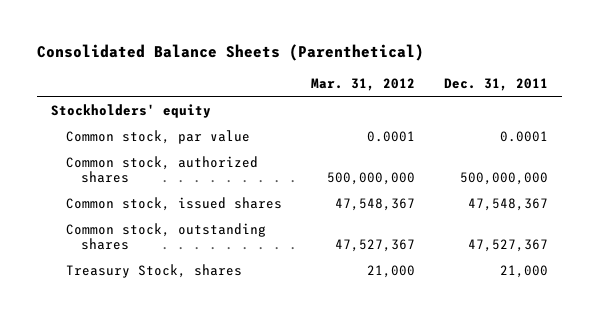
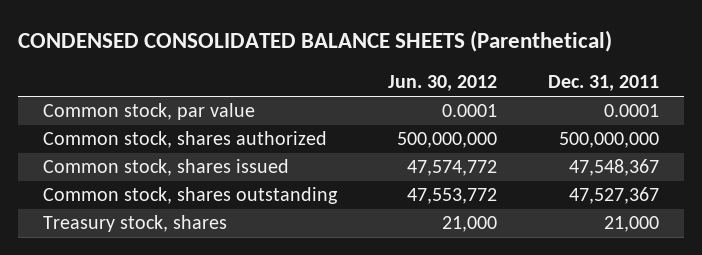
[36,44,424,62] Consolidated Balance Sheets (Parenthetical) -> [17,30,612,53] CONDENSED CONSOLIDATED BALANCE SHEETS (Parenthetical)
[310,78,415,92] Mar. 31, 2012 -> none
none -> [387,75,497,92] Jun. 30, 2012
[51,103,212,118] Stockholders' equity -> none
[66,155,259,184] Common stock, authorized shares -> [43,131,328,149] Common stock, shares authorized
[66,196,283,211] Common stock, issued shares -> [43,159,290,177] Common stock, shares issued
[66,222,267,251] Common stock, outstanding shares -> [43,187,339,205] Common stock, shares outstanding
[66,263,243,278] Treasury Stock, shares -> [43,215,228,233] Treasury stock, shares

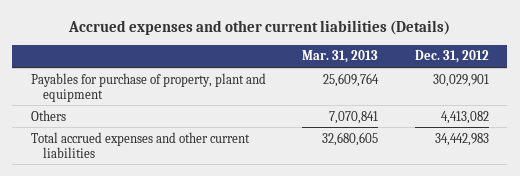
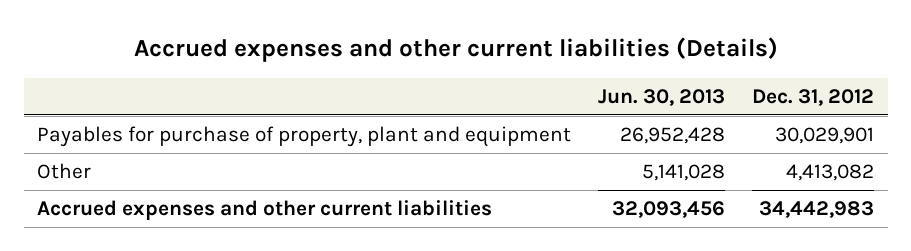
[302,50,379,64] Mar. 31, 2013 -> none
none -> [598,88,726,106] Jun. 30, 2013
[30,109,66,121] Others -> [37,163,92,180] Other
[30,131,250,158] Total accrued expenses and other current liabilities -> [37,200,493,221] Accrued expenses and other current liabilities

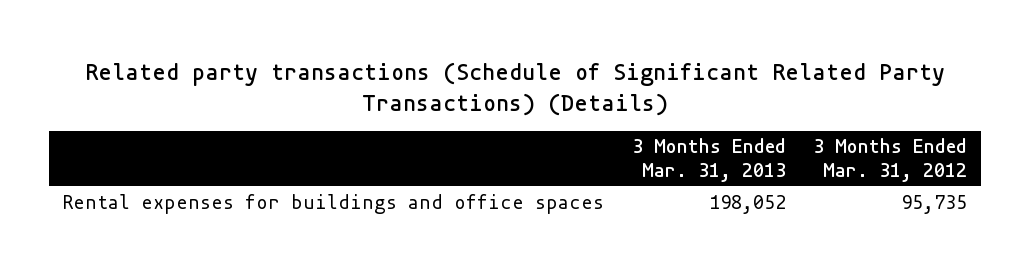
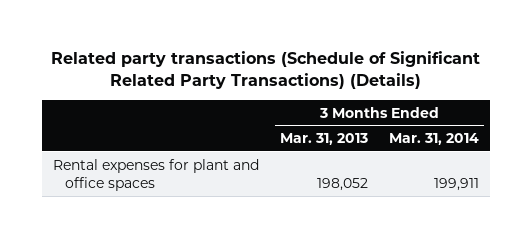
[813,137,968,183] 3 Months Ended Mar. 31, 2012 -> none
none -> [389,133,480,146] Mar. 31, 2014
[62,194,605,215] Rental expenses for buildings and office spaces -> [52,158,259,191] Rental expenses for plant and office spaces

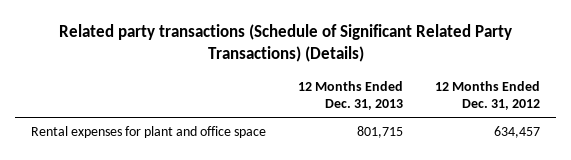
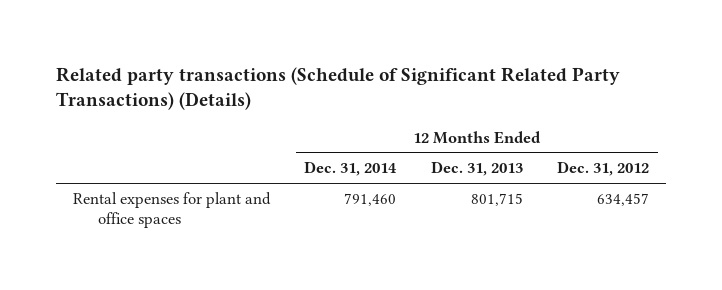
none -> [304,161,398,177] Dec. 31, 2014
[30,126,266,139] Rental expenses for plant and office space -> [72,192,271,229] Rental expenses for plant and office spaces

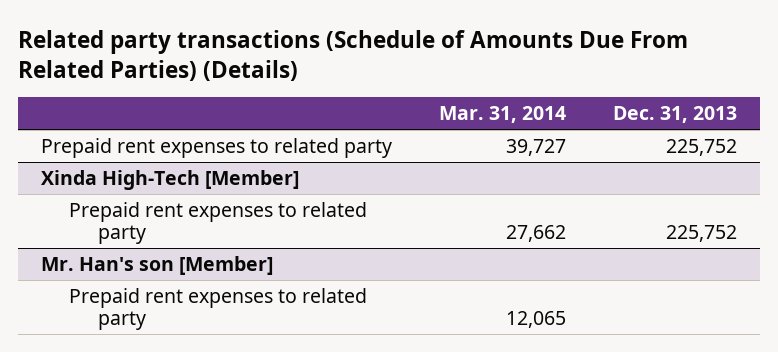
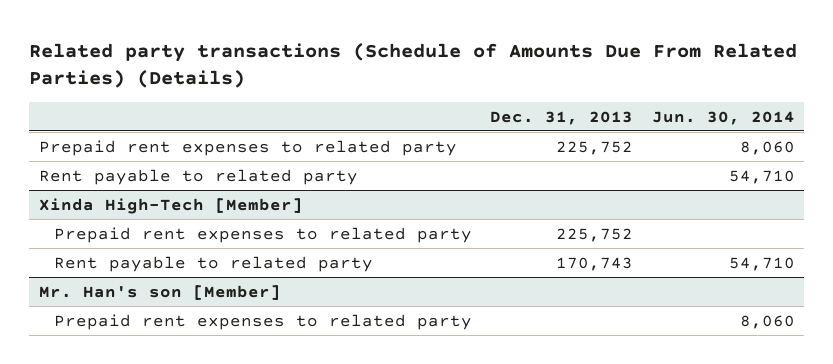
[438,106,566,124] Mar. 31, 2014 -> none
none -> [651,110,795,125] Jun. 30, 2014
none -> [38,168,358,185] Rent payable to related party
none -> [53,255,373,272] Rent payable to related party

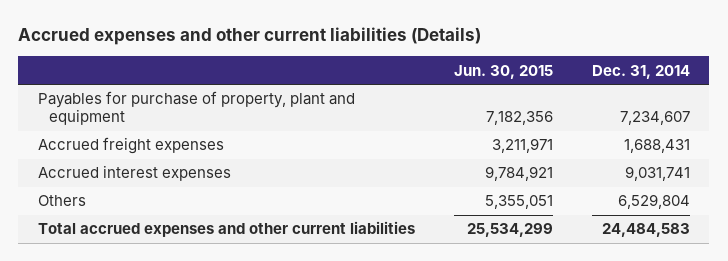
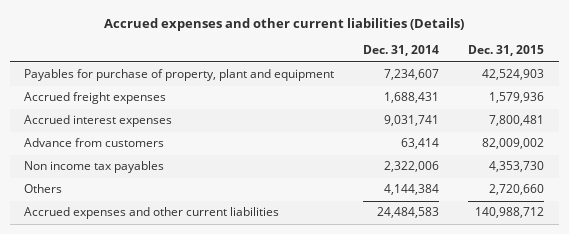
[453,64,553,79] Jun. 30, 2015 -> none
none -> [468,45,545,57] Dec. 31, 2015
none -> [24,138,165,148] Advance from customers
none -> [24,161,165,174] Non income tax payables
[617,194,690,210] 6,529,804 -> [384,184,440,196] 4,144,384
[37,221,415,238] Total accrued expenses and other current liabilities -> [24,207,280,220] Accrued expenses and other current liabilities

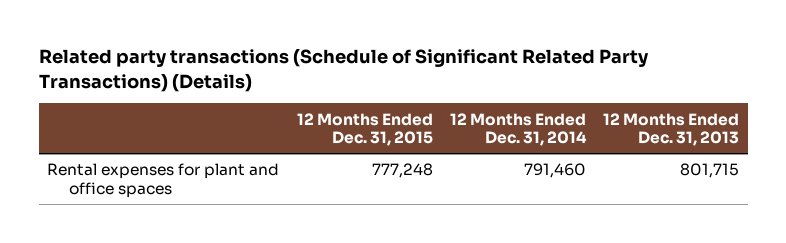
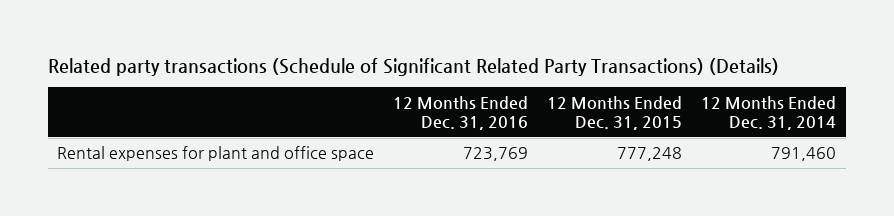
[602,112,739,147] 12 Months Ended Dec. 31, 2013 -> none
none -> [393,95,529,131] 12 Months Ended Dec. 31, 2016
[47,163,280,199] Rental expenses for plant and office spaces -> [57,146,375,162] Rental expenses for plant and office space

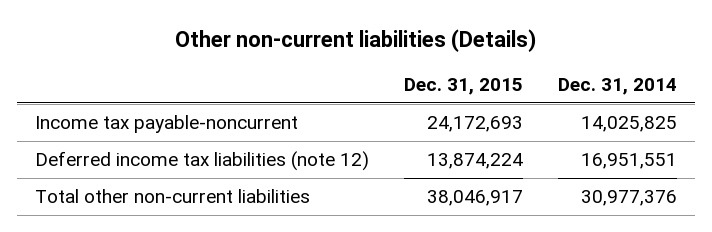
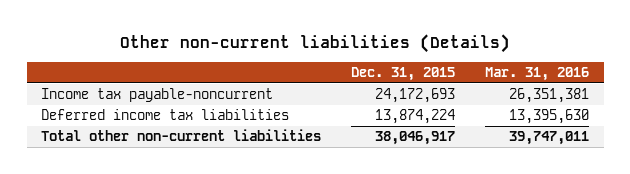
[558,78,678,96] Dec. 31, 2014 -> none
none -> [484,67,589,82] Mar. 31, 2016
[35,151,370,172] Deferred income tax liabilities (note 12) -> [41,109,290,121] Deferred income tax liabilities

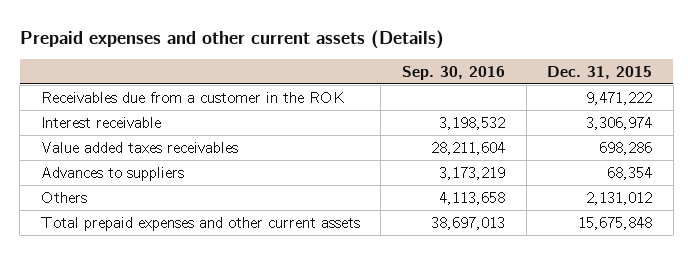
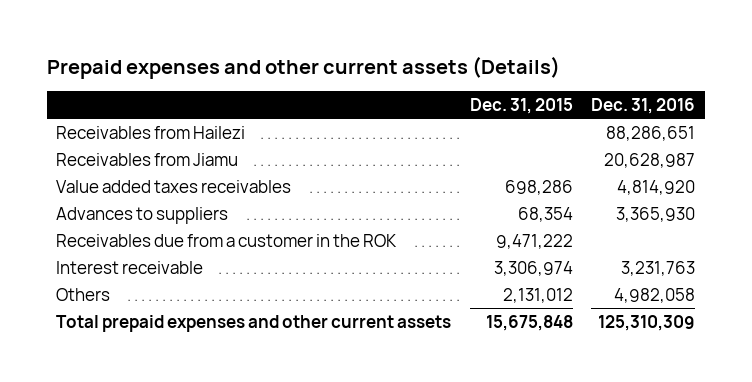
[401,65,505,80] Sep. 30, 2016 -> none
none -> [591,97,696,114] Dec. 31, 2016
none -> [56,126,246,140] Receivables from Hailezi
none -> [56,153,239,167] Receivables from Jiamu
[40,91,344,103] Receivables due from a customer in the ROK -> [56,234,398,248] Receivables due from a customer in the ROK
[40,116,161,128] Interest receivable -> [56,261,204,275] Interest receivable

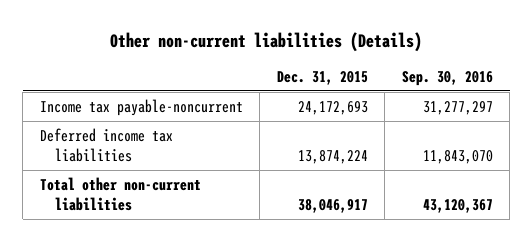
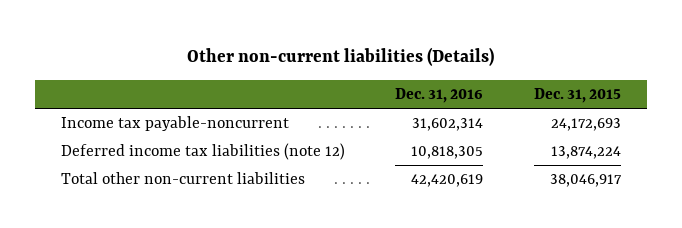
[401,70,493,86] Sep. 30, 2016 -> none
none -> [395,88,484,104] Dec. 31, 2016
[39,127,173,162] Deferred income tax liabilities -> [60,143,345,161] Deferred income tax liabilities (note 12)

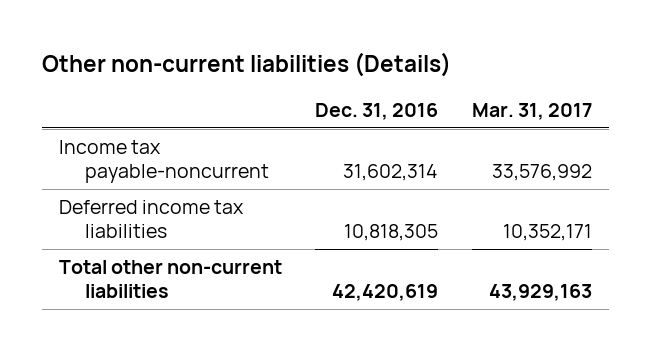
[534,88,622,104] Dec. 31, 2015 -> none
none -> [472,102,593,120] Mar. 31, 2017
[60,143,345,161] Deferred income tax liabilities (note 12) -> [58,200,244,238] Deferred income tax liabilities

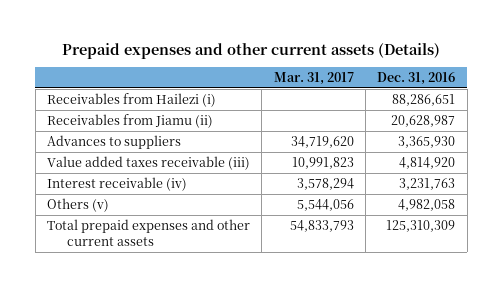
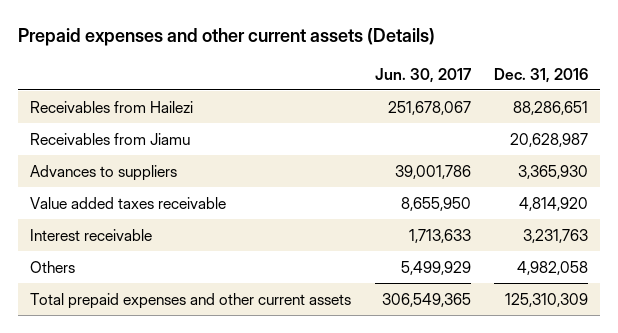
[273,72,354,86] Mar. 31, 2017 -> none
none -> [374,67,471,83] Jun. 30, 2017
[47,92,217,107] Receivables from Hailezi (i) -> [30,100,194,113] Receivables from Hailezi
[47,113,214,128] Receivables from Jiamu (ii) -> [30,132,191,145] Receivables from Jiamu
[47,155,251,170] Value added taxes receivable (iii) -> [30,196,227,209] Value added taxes receivable
[47,176,188,191] Interest receivable (iv) -> [30,228,153,241] Interest receivable
[47,197,110,212] Others (v) -> [30,260,76,273] Others

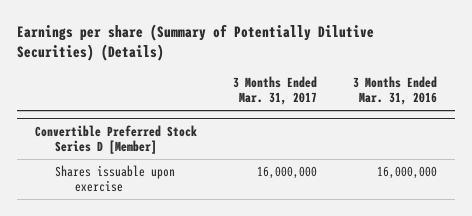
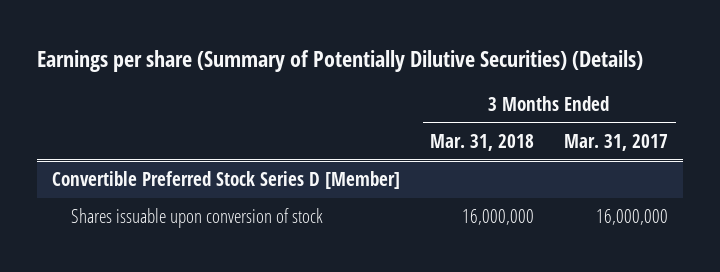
[353,75,438,106] 3 Months Ended Mar. 31, 2016 -> none
none -> [430,134,535,152] Mar. 31, 2018
[54,164,175,193] Shares issuable upon exercise -> [71,208,324,229] Shares issuable upon conversion of stock

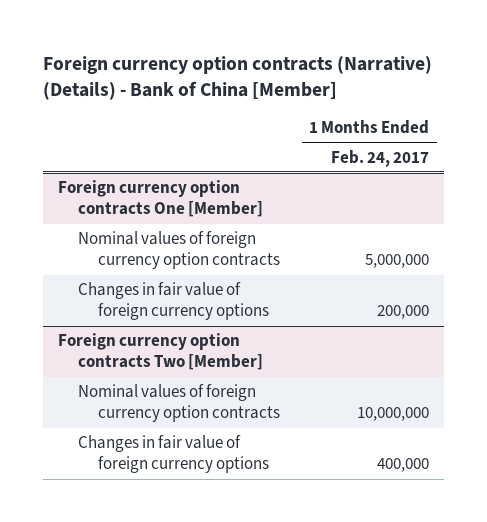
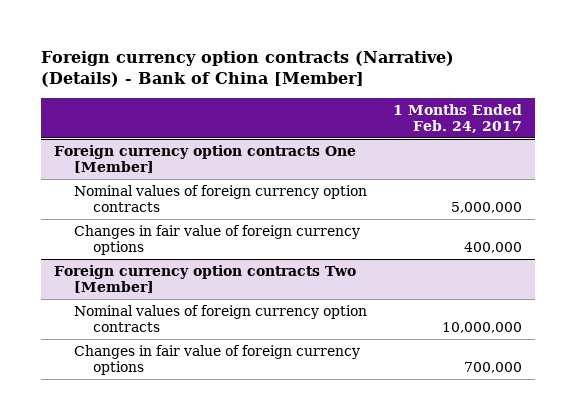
[377,305,430,320] 200,000 -> [463,242,522,254] 400,000
[377,458,430,473] 400,000 -> [463,362,522,374] 700,000

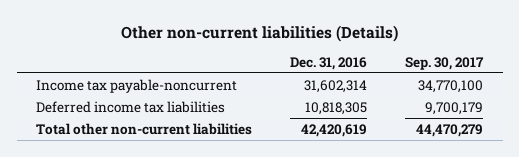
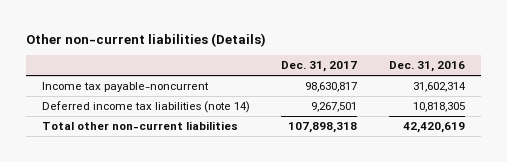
[405,56,485,70] Sep. 30, 2017 -> none
none -> [281,61,358,73] Dec. 31, 2017
[35,100,225,113] Deferred income tax liabilities -> [42,100,251,113] Deferred income tax liabilities (note 14)

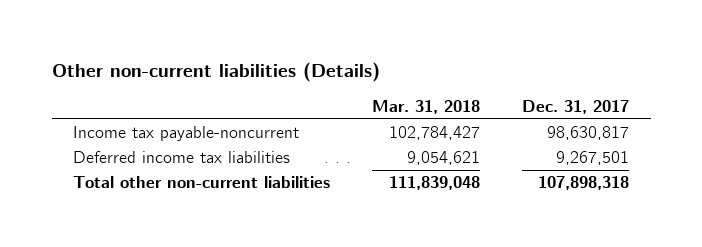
[388,61,465,73] Dec. 31, 2016 -> none
none -> [372,99,481,114] Mar. 31, 2018
[42,100,251,113] Deferred income tax liabilities (note 14) -> [72,151,290,164] Deferred income tax liabilities

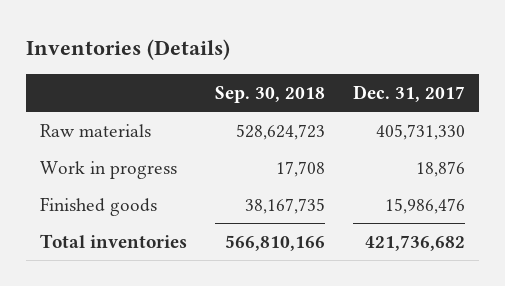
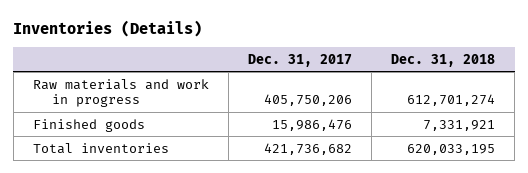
[214,86,325,104] Sep. 30, 2018 -> none
none -> [391,53,496,67] Dec. 31, 2018
[39,160,177,179] Work in progress -> none
[39,123,151,137] Raw materials -> [32,78,209,108] Raw materials and work in progress
[375,123,465,140] 405,731,330 -> [264,94,353,107] 405,750,206

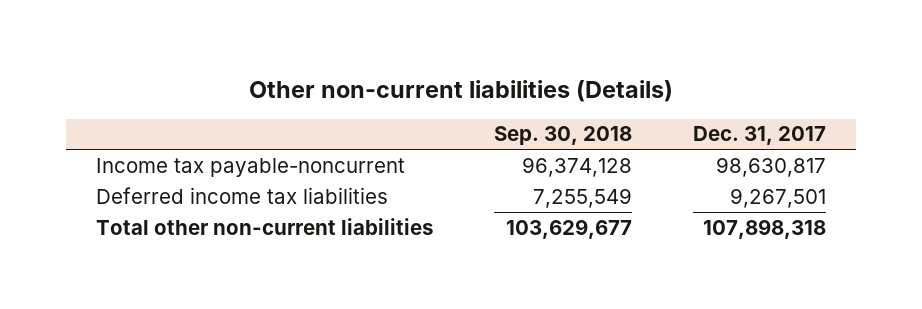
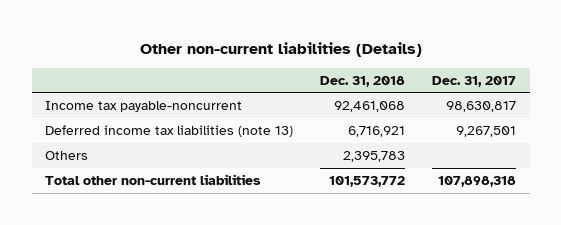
[494,126,633,146] Sep. 30, 2018 -> none
none -> [320,75,406,87] Dec. 31, 2018
[96,186,389,204] Deferred income tax liabilities -> [45,125,294,138] Deferred income tax liabilities (note 13)
none -> [45,151,89,161] Others

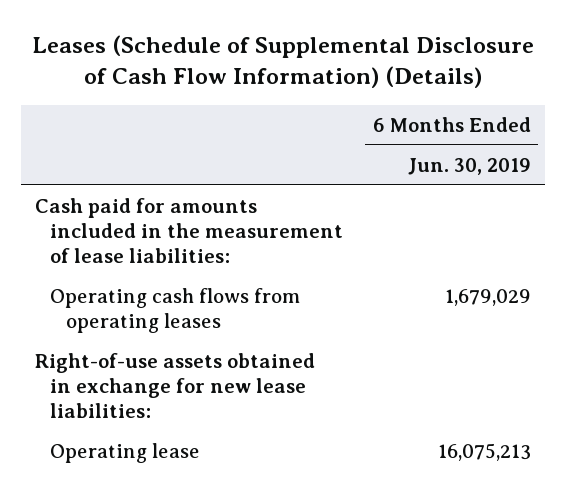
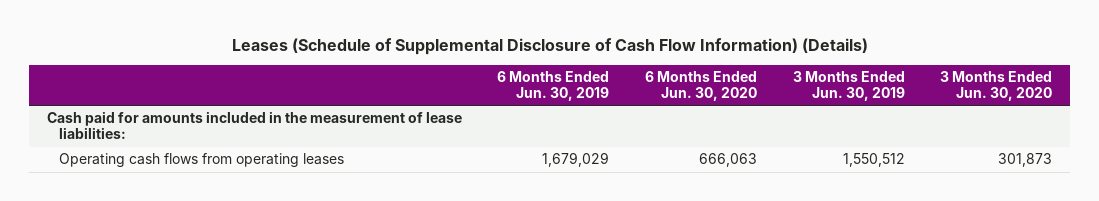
none -> [645,70,758,101] 6 Months Ended Jun. 30, 2020
none -> [792,70,905,101] 3 Months Ended Jun. 30, 2019
none -> [940,70,1053,101] 3 Months Ended Jun. 30, 2020
[35,353,316,419] Right-of-use assets obtained in exchange for new lease liabilities: -> none
[50,443,201,464] Operating lease -> none

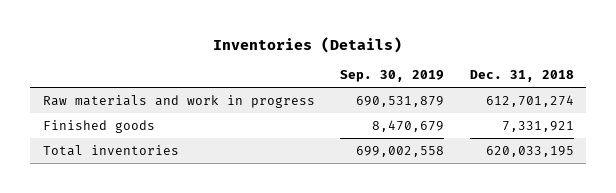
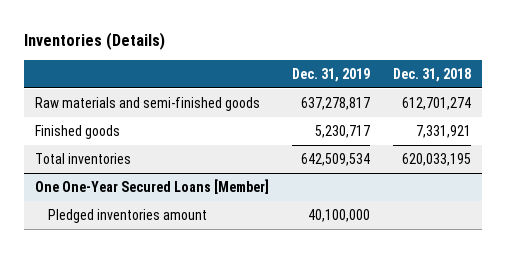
[340,70,445,83] Sep. 30, 2019 -> none
none -> [292,67,371,82] Dec. 31, 2019
[42,94,315,108] Raw materials and work in progress -> [35,96,261,111] Raw materials and semi-finished goods
none -> [35,178,270,194] One One-Year Secured Loans [Member]
none -> [48,208,208,223] Pledged inventories amount

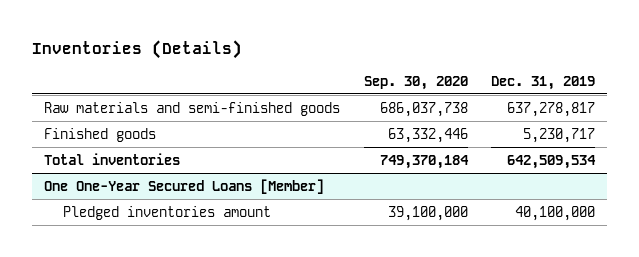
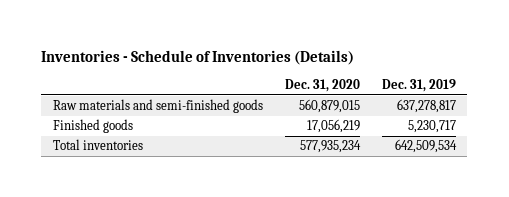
[32,39,243,59] Inventories (Details) -> [41,49,355,65] Inventories - Schedule of Inventories (Details)
[363,75,468,90] Sep. 30, 2020 -> none
none -> [284,79,360,93] Dec. 31, 2020
[44,178,325,194] One One-Year Secured Loans [Member] -> none
[63,205,272,220] Pledged inventories amount -> none

